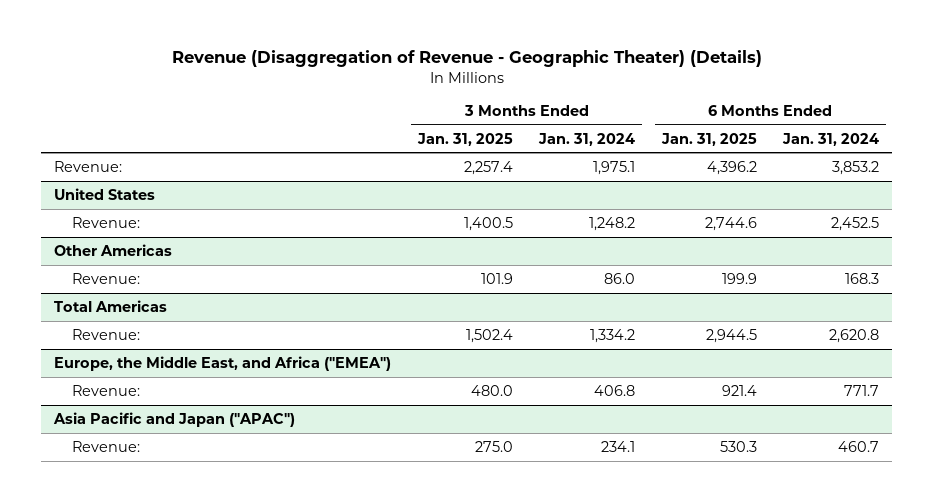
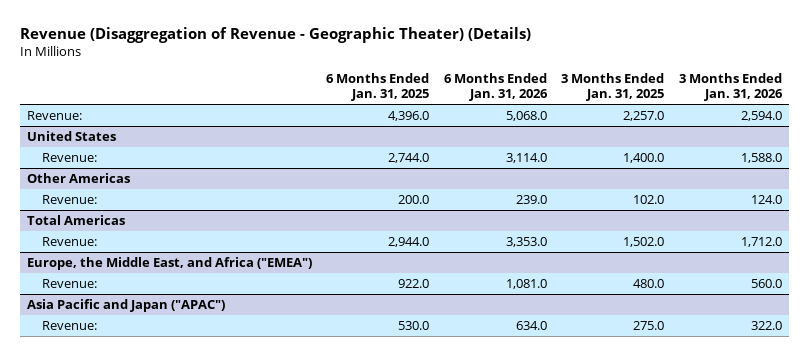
[538,132,636,146] Jan. 31, 2024 -> none
[782,132,880,146] Jan. 31, 2024 -> none
none -> [443,73,548,101] 6 Months Ended Jan. 31, 2026
none -> [679,73,784,101] 3 Months Ended Jan. 31, 2026
[463,160,513,175] 2,257.4 -> [623,110,665,121] 2,257.0
[706,160,757,175] 4,396.2 -> [388,110,430,121] 4,396.0
[463,216,513,231] 1,400.5 -> [623,152,665,163] 1,400.0
[704,216,757,231] 2,744.6 -> [388,152,430,163] 2,744.0
[480,272,513,284] 101.9 -> [633,194,665,204] 102.0
[721,272,757,284] 199.9 -> [398,194,430,204] 200.0
[465,328,513,343] 1,502.4 -> [623,236,665,247] 1,502.0
[705,328,757,343] 2,944.5 -> [388,236,430,247] 2,944.0
[721,384,757,396] 921.4 -> [398,278,430,288] 922.0
[719,440,757,452] 530.3 -> [398,320,430,330] 530.0

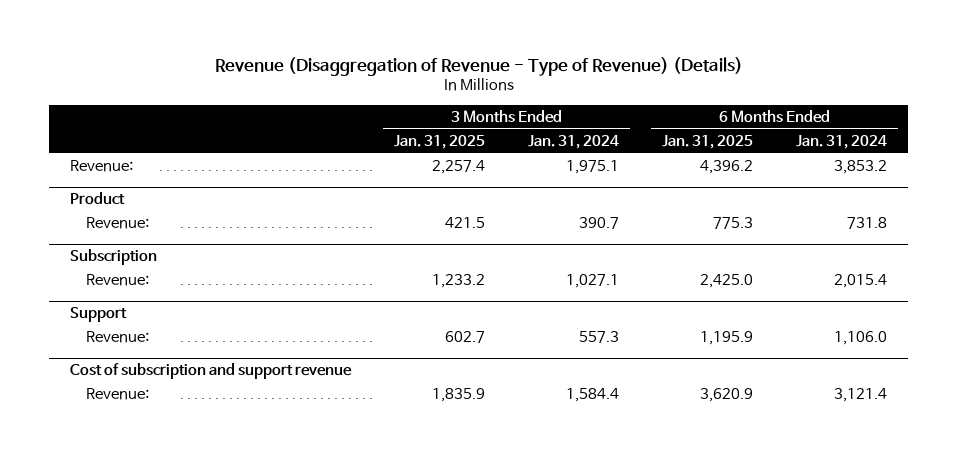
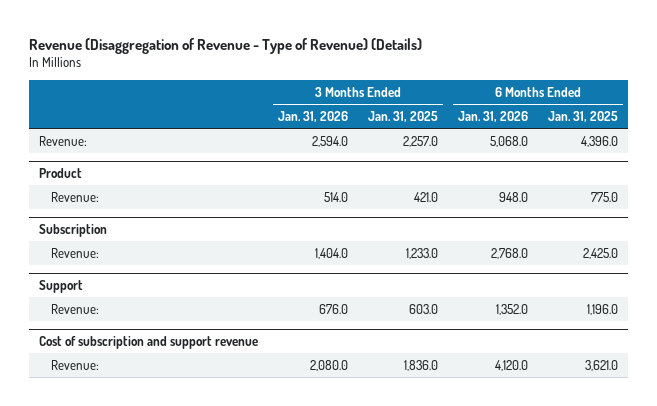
[528,134,620,149] Jan. 31, 2024 -> none
[796,134,888,149] Jan. 31, 2024 -> none
none -> [278,111,349,123] Jan. 31, 2026
none -> [458,111,529,123] Jan. 31, 2026
[432,160,486,175] 2,257.4 -> [403,135,439,147] 2,257.0
[700,160,754,175] 4,396.2 -> [580,135,618,147] 4,396.0
[445,217,486,229] 421.5 -> [414,191,439,202] 421.0
[713,217,754,230] 775.3 -> [590,191,618,202] 775.0
[432,274,486,289] 1,233.2 -> [406,247,439,259] 1,233.0
[445,331,486,344] 602.7 -> [409,303,439,314] 603.0
[700,331,754,346] 1,195.9 -> [586,303,618,315] 1,196.0
[432,388,486,403] 1,835.9 -> [404,359,439,371] 1,836.0
[700,388,754,403] 3,620.9 -> [584,359,618,371] 3,621.0

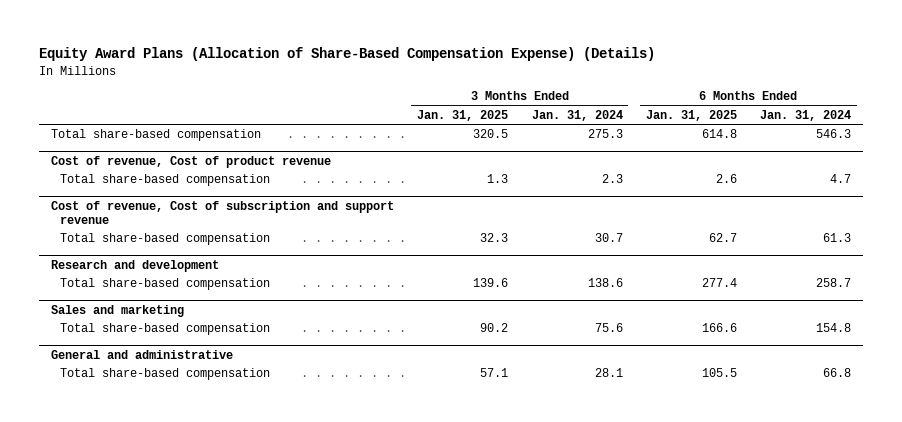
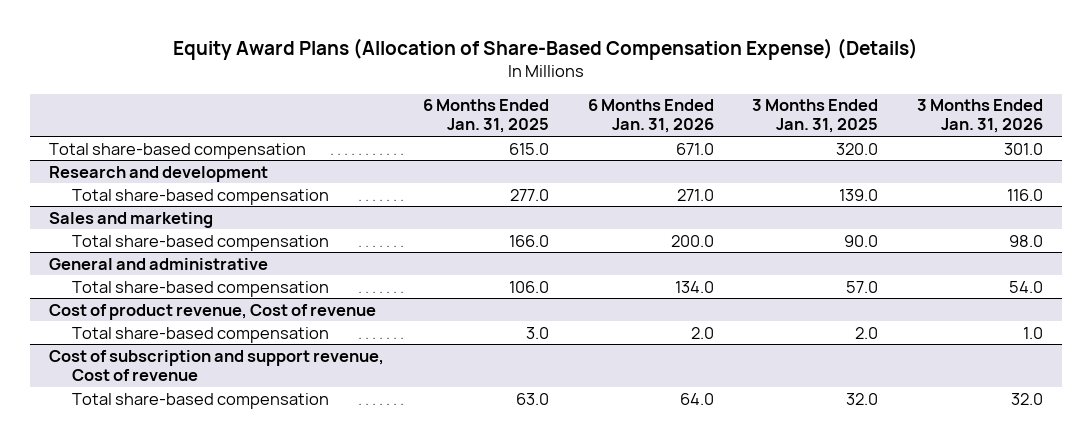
[531,109,623,121] Jan. 31, 2024 -> none
[760,109,852,121] Jan. 31, 2024 -> none
none -> [587,99,714,134] 6 Months Ended Jan. 31, 2026
none -> [916,99,1043,134] 3 Months Ended Jan. 31, 2026
[50,155,331,168] Cost of revenue, Cost of product revenue -> none
[59,174,270,187] Total share-based compensation -> none
[50,200,394,224] Cost of revenue, Cost of subscription and support revenue -> none
[59,233,270,246] Total share-based compensation -> none
[473,129,509,139] 320.5 -> [836,142,879,155] 320.0
[701,129,737,139] 614.8 -> [508,142,549,155] 615.0
[473,278,509,288] 139.6 -> [839,188,879,201] 139.0
[701,278,737,288] 277.4 -> [509,188,549,201] 277.0
[480,323,509,333] 90.2 -> [844,234,879,247] 90.0
[701,323,737,333] 166.6 -> [508,234,549,247] 166.0
[480,368,509,378] 57.1 -> [846,280,879,293] 57.0
[701,368,737,378] 105.5 -> [508,280,549,293] 106.0
none -> [49,303,377,320] Cost of product revenue, Cost of revenue
none -> [72,326,330,343] Total share-based compensation
none -> [49,349,385,381] Cost of subscription and support revenue, Cost of revenue
none -> [72,392,330,409] Total share-based compensation

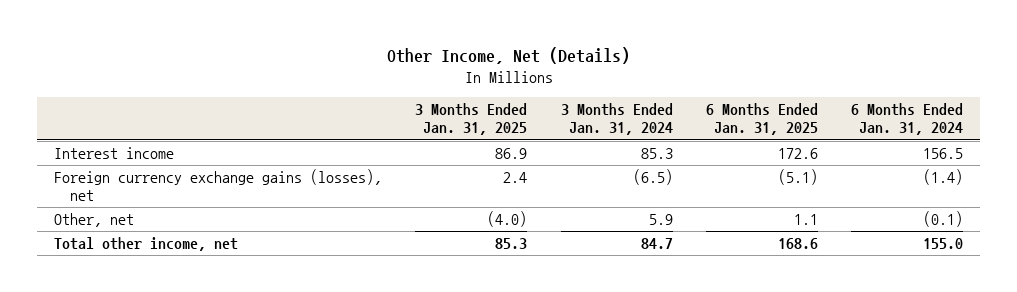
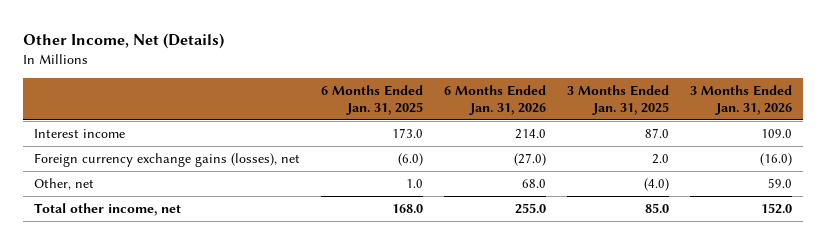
[560,103,673,136] 3 Months Ended Jan. 31, 2024 -> none
[851,103,964,136] 6 Months Ended Jan. 31, 2024 -> none
none -> [443,84,546,115] 6 Months Ended Jan. 31, 2026
none -> [690,84,793,115] 3 Months Ended Jan. 31, 2026
[495,147,528,159] 86.9 -> [645,128,670,139] 87.0
[777,147,818,159] 172.6 -> [391,128,423,139] 173.0
[503,171,528,183] 2.4 -> [652,154,670,165] 2.0
[777,168,818,185] (5.1) -> [397,153,423,167] (6.0)
[793,213,818,225] 1.1 -> [405,179,423,189] 1.0
[495,237,528,249] 85.3 -> [645,203,670,214] 85.0
[777,237,818,249] 168.6 -> [391,204,423,214] 168.0

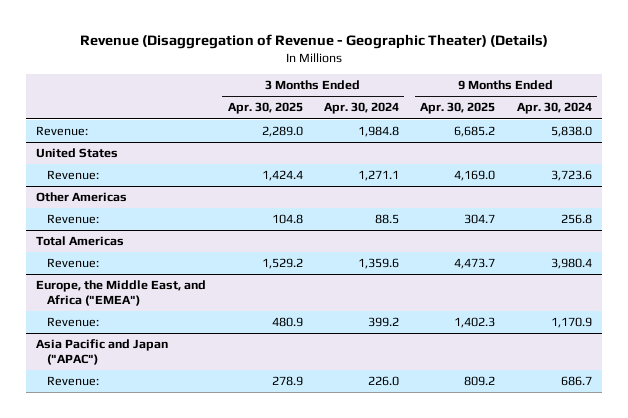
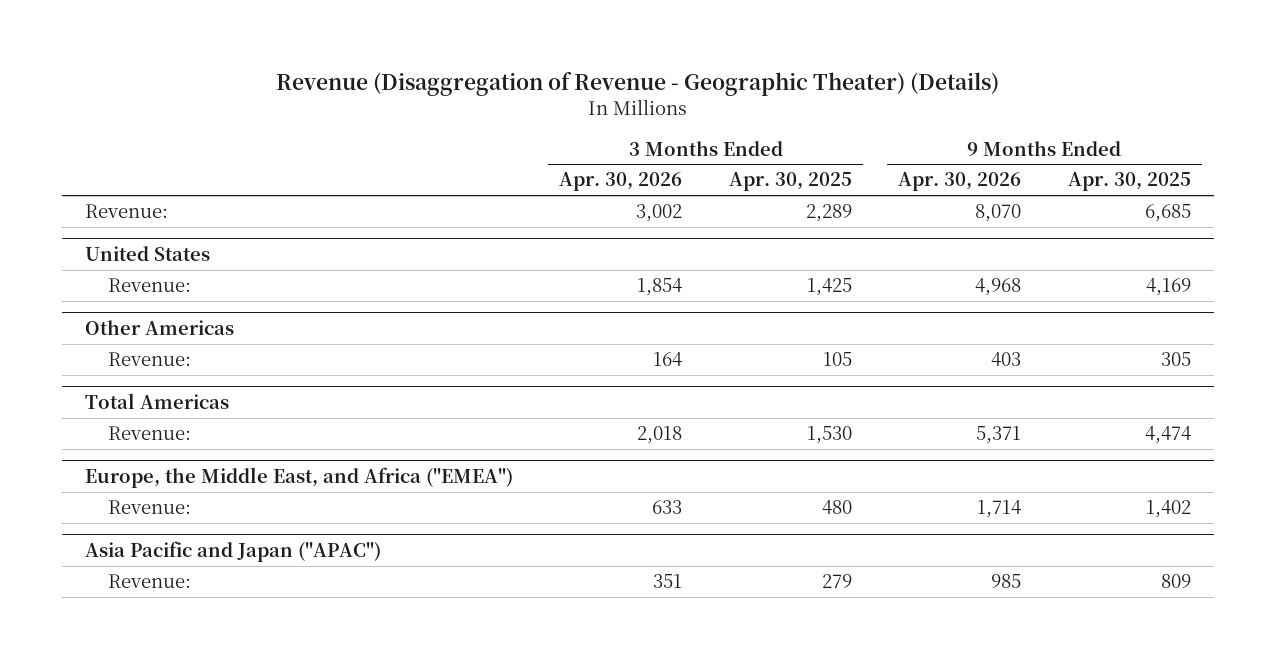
[323,102,399,115] Apr. 30, 2024 -> none
[516,102,592,115] Apr. 30, 2024 -> none
none -> [559,172,683,192] Apr. 30, 2026
none -> [898,172,1022,192] Apr. 30, 2026
[261,126,303,138] 2,289.0 -> [805,204,852,223] 2,289
[454,126,496,138] 6,685.2 -> [1144,204,1191,223] 6,685
[261,170,303,182] 1,424.4 -> [806,278,852,297] 1,425
[454,170,496,182] 4,169.0 -> [1145,278,1191,297] 4,169
[271,214,303,225] 104.8 -> [822,352,852,367] 105
[464,214,496,225] 304.7 -> [1160,352,1191,367] 305
[261,258,303,270] 1,529.2 -> [806,426,852,445] 1,530
[454,258,496,270] 4,473.7 -> [1144,426,1191,445] 4,474
[271,317,303,328] 480.9 -> [821,500,852,515] 480
[454,317,496,329] 1,402.3 -> [1145,500,1191,519] 1,402
[271,376,303,387] 278.9 -> [821,574,852,589] 279
[464,376,496,387] 809.2 -> [1160,574,1191,589] 809

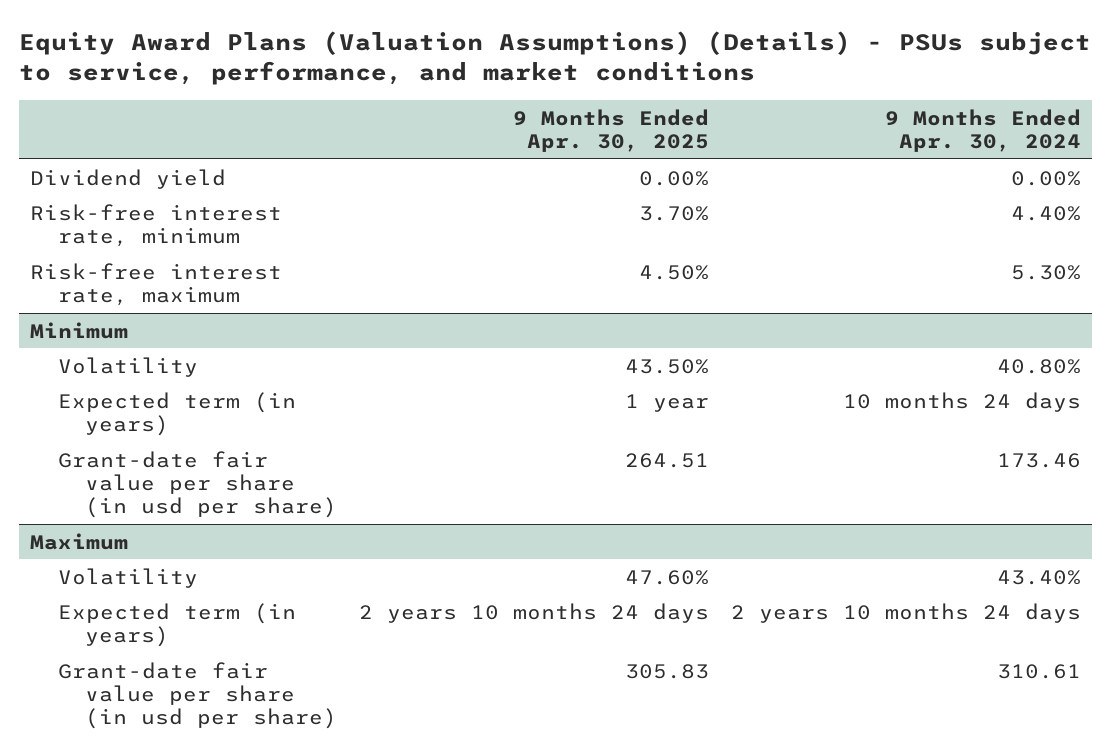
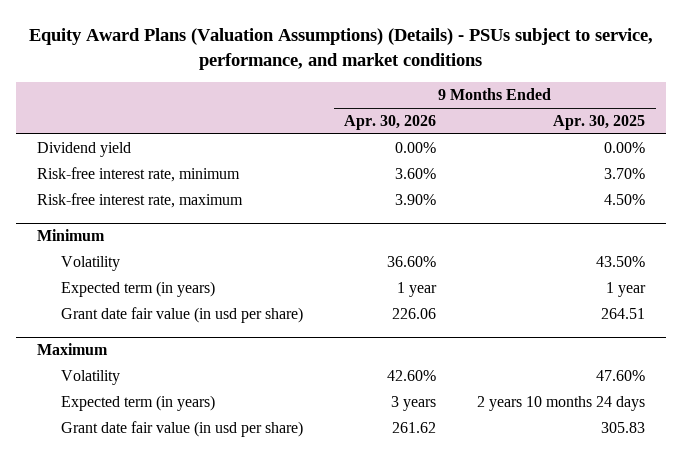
[885,108,1082,153] 9 Months Ended Apr. 30, 2024 -> none
none -> [344,115,437,131] Apr. 30, 2026
[57,450,337,519] Grant-date fair value per share (in usd per share) -> [61,307,304,324] Grant date fair value (in usd per share)
[57,661,337,730] Grant-date fair value per share (in usd per share) -> [61,421,304,438] Grant date fair value (in usd per share)

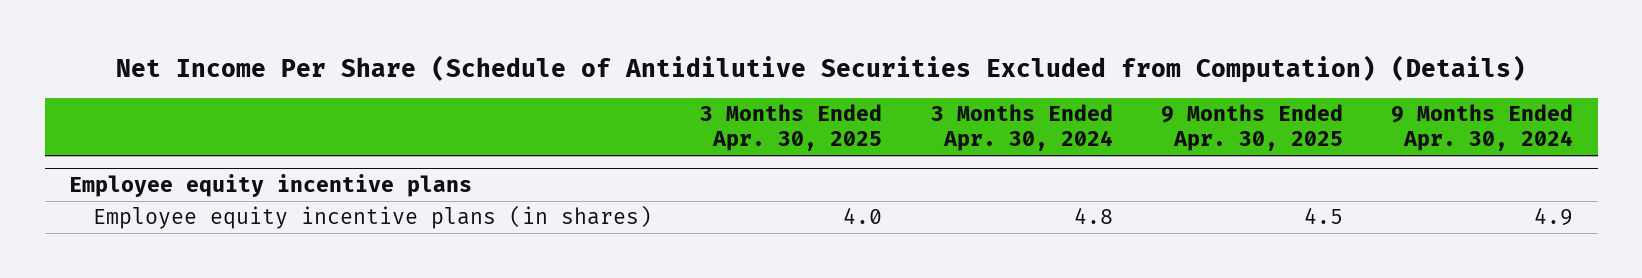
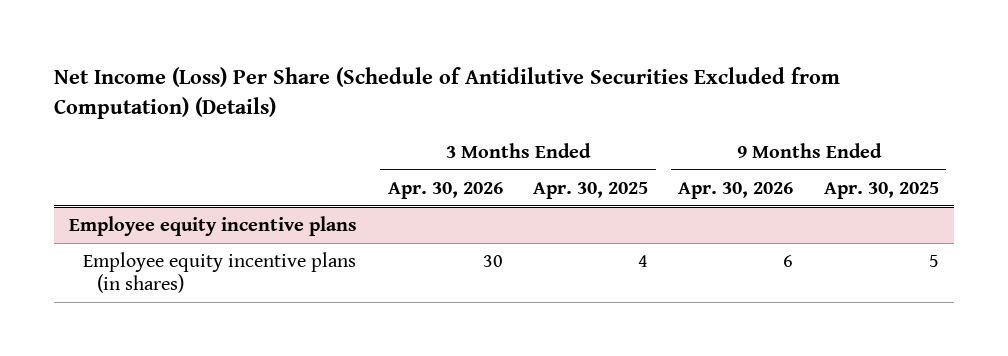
[116,55,1527,84] Net Income Per Share (Schedule of Antidilutive Securities Excluded from Computation) (Details) -> [54,67,841,120] Net Income (Loss) Per Share (Schedule of Antidilutive Securities Excluded from Computation) (Details)
[930,104,1113,152] 3 Months Ended Apr. 30, 2024 -> none
[1391,104,1574,152] 9 Months Ended Apr. 30, 2024 -> none
none -> [387,181,503,199] Apr. 30, 2026
none -> [678,181,794,199] Apr. 30, 2026
[843,207,883,225] 4.0 -> [638,255,649,268] 4
[1304,207,1344,225] 4.5 -> [928,255,939,268] 5

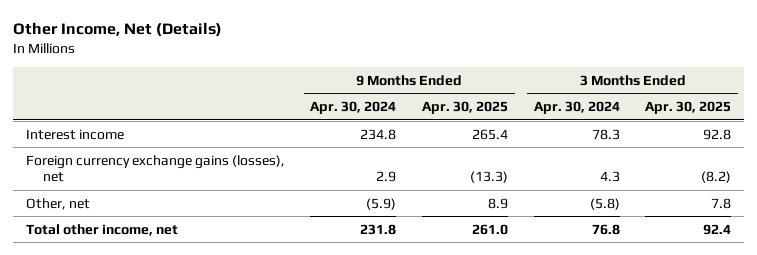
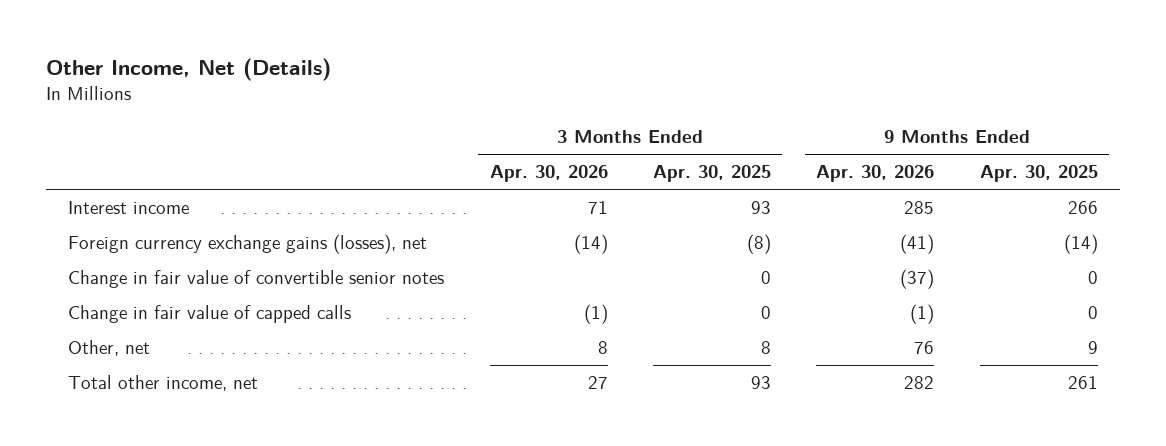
[310,100,397,114] Apr. 30, 2024 -> none
[533,100,620,114] Apr. 30, 2024 -> none
none -> [489,165,608,183] Apr. 30, 2026
none -> [816,165,935,183] Apr. 30, 2026
[472,128,509,140] 265.4 -> [1067,201,1098,215] 266
[703,128,732,140] 92.8 -> [750,201,771,215] 93
[470,171,509,184] (13.3) -> [1063,234,1098,255] (14)
[701,171,732,184] (8.2) -> [746,234,771,255] (8)
none -> [68,270,445,289] Change in fair value of convertible senior notes
none -> [68,305,352,324] Change in fair value of capped calls
[488,197,509,209] 8.9 -> [1087,341,1098,355] 9
[711,197,732,209] 7.8 -> [760,341,771,355] 8
[472,223,509,235] 261.0 -> [1067,376,1098,390] 261
[703,223,732,235] 92.4 -> [750,376,771,390] 93

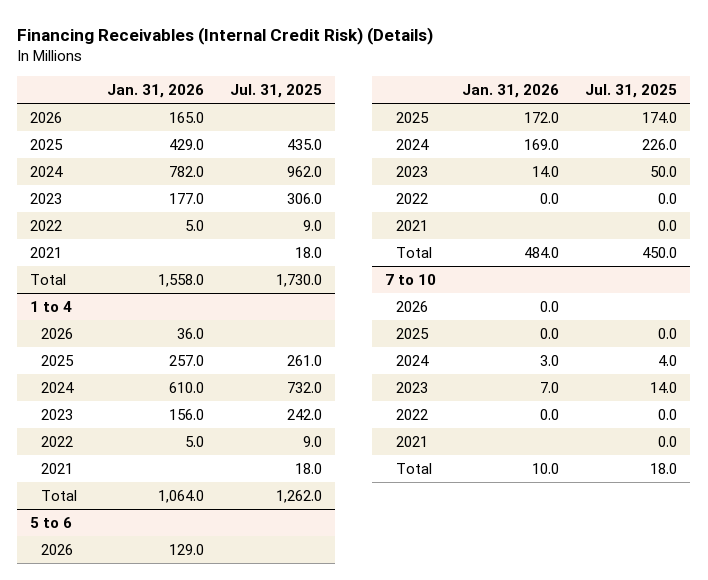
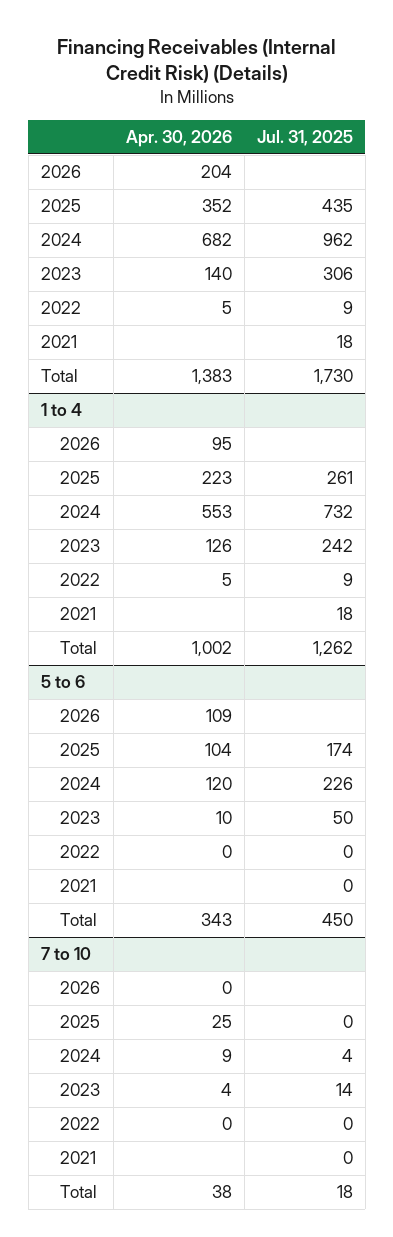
[107,83,205,98] Jan. 31, 2026 -> none
none -> [125,129,232,147] Apr. 30, 2026
[287,138,323,150] 435.0 -> [321,199,353,213] 435
[287,165,323,177] 962.0 -> [322,233,353,247] 962
[287,192,323,204] 306.0 -> [322,267,353,281] 306
[303,219,323,231] 9.0 -> [342,301,353,315] 9
[295,246,323,258] 18.0 -> [336,335,353,349] 18
[276,273,323,287] 1,730.0 -> [313,369,353,386] 1,730
[287,354,323,366] 261.0 -> [326,471,353,485] 261
[287,381,323,393] 732.0 -> [323,505,353,519] 732
[287,408,323,420] 242.0 -> [321,539,353,553] 242
[303,435,323,447] 9.0 -> [342,573,353,587] 9
[295,462,323,474] 18.0 -> [336,607,353,621] 18
[276,489,323,503] 1,262.0 -> [312,641,353,658] 1,262
[642,111,678,123] 174.0 -> [326,743,353,757] 174
[642,138,678,150] 226.0 -> [322,777,353,791] 226
[650,165,678,177] 50.0 -> [332,811,353,825] 50
[658,192,678,204] 0.0 -> [342,845,353,859] 0
[658,219,678,231] 0.0 -> [342,879,353,893] 0
[642,246,678,258] 450.0 -> [321,913,353,927] 450
[658,327,678,339] 0.0 -> [342,1015,353,1029] 0
[658,354,678,366] 4.0 -> [341,1049,353,1063] 4
[650,381,678,393] 14.0 -> [335,1083,353,1097] 14
[658,408,678,420] 0.0 -> [342,1117,353,1131] 0
[658,435,678,447] 0.0 -> [342,1151,353,1165] 0
[650,462,678,474] 18.0 -> [336,1185,353,1199] 18

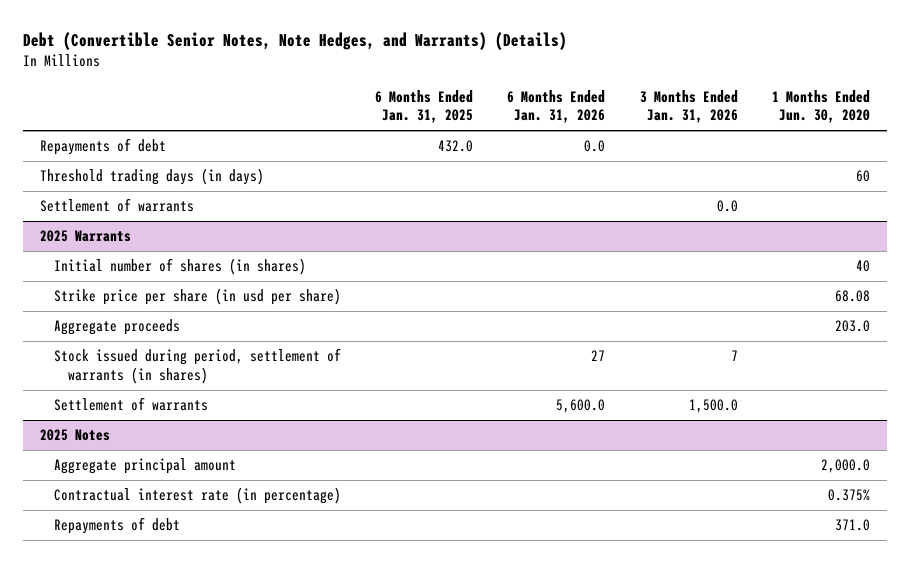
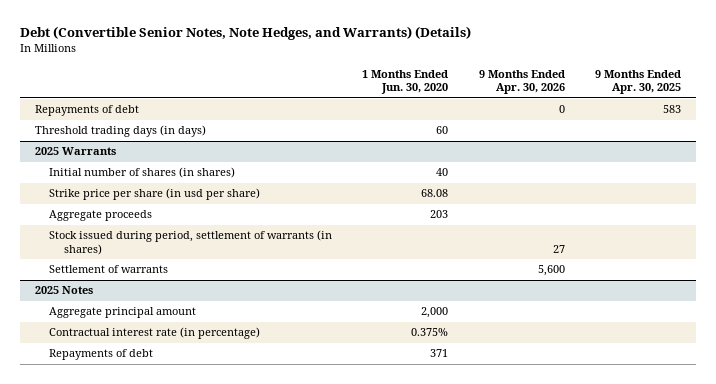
[375,89,474,124] 6 Months Ended Jan. 31, 2025 -> none
[507,89,606,124] 6 Months Ended Jan. 31, 2026 -> none
[639,89,738,124] 3 Months Ended Jan. 31, 2026 -> none
none -> [478,69,565,95] 9 Months Ended Apr. 30, 2026
none -> [594,69,681,95] 9 Months Ended Apr. 30, 2025
[40,198,195,213] Settlement of warrants -> none
[835,320,871,333] 203.0 -> [430,210,449,219] 203
[821,459,871,474] 2,000.0 -> [421,307,449,319] 2,000
[835,519,871,532] 371.0 -> [430,349,449,358] 371

